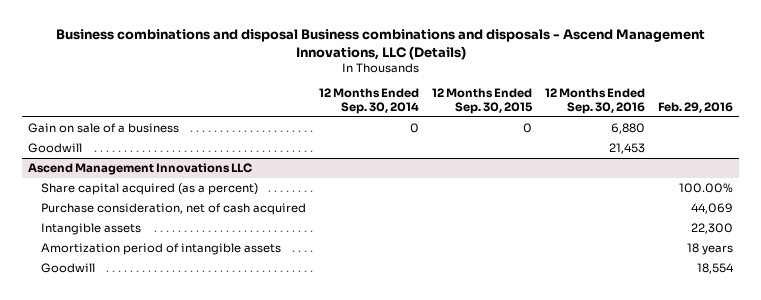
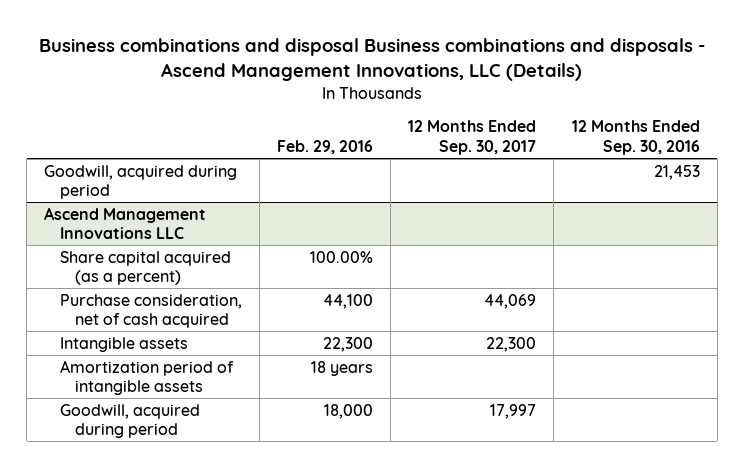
[319,88,420,114] 12 Months Ended Sep. 30, 2014 -> none
[432,88,534,114] 12 Months Ended Sep. 30, 2015 -> none
none -> [408,120,537,155] 12 Months Ended Sep. 30, 2017
[28,123,180,134] Gain on sale of a business -> none
[28,143,83,154] Goodwill -> [44,164,238,200] Goodwill, acquired during period
[691,203,734,215] 44,069 -> [322,293,373,309] 44,100
[41,263,96,274] Goodwill -> [59,403,200,439] Goodwill, acquired during period
[697,263,735,275] 18,554 -> [323,403,373,419] 18,000

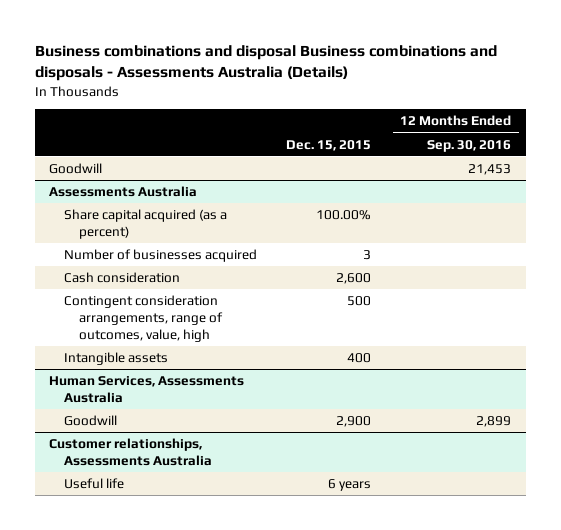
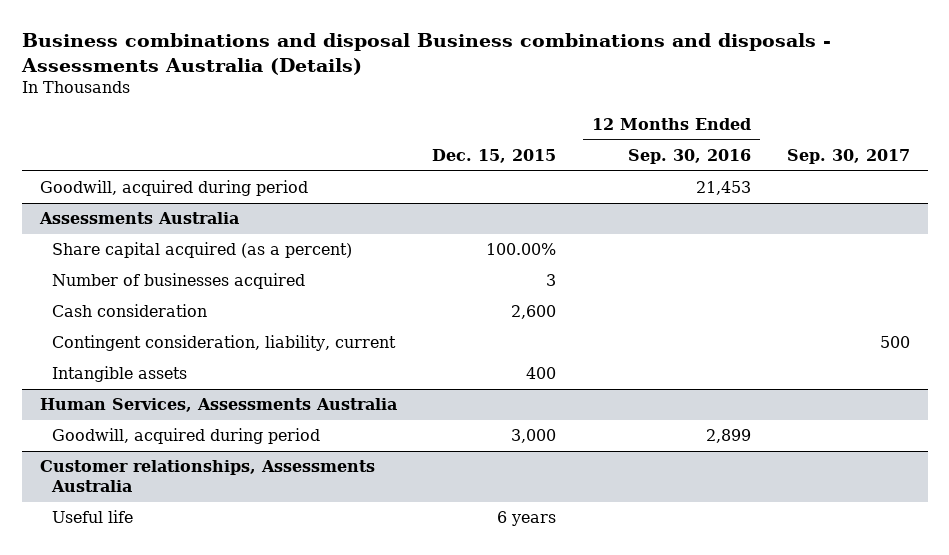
none -> [786,149,910,165] Sep. 30, 2017
[49,163,103,175] Goodwill -> [39,180,308,197] Goodwill, acquired during period
[64,295,223,342] Contingent consideration arrangements, range of outcomes, value, high -> none
none -> [52,335,397,352] Contingent consideration, liability, current
[64,415,118,427] Goodwill -> [52,428,321,445] Goodwill, acquired during period
[336,416,372,428] 2,900 -> [511,429,557,444] 3,000

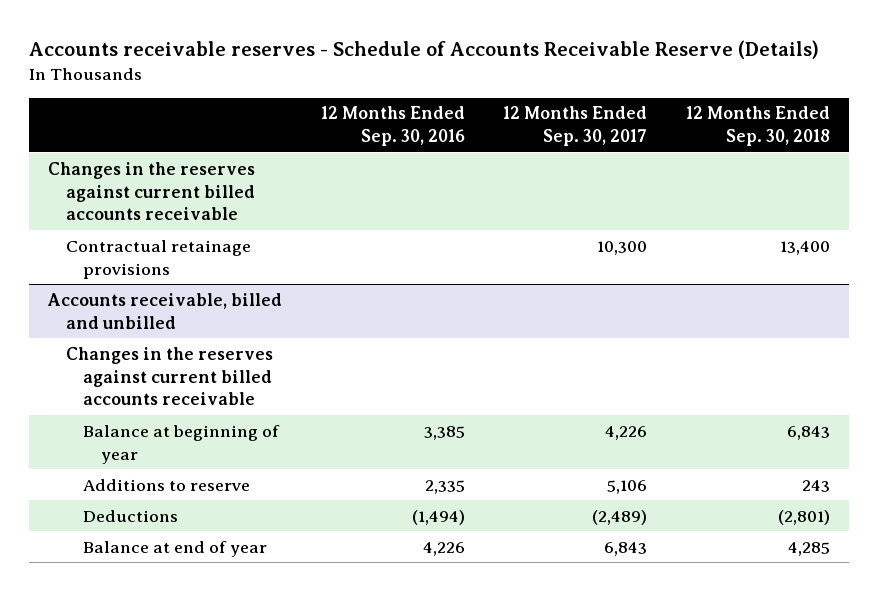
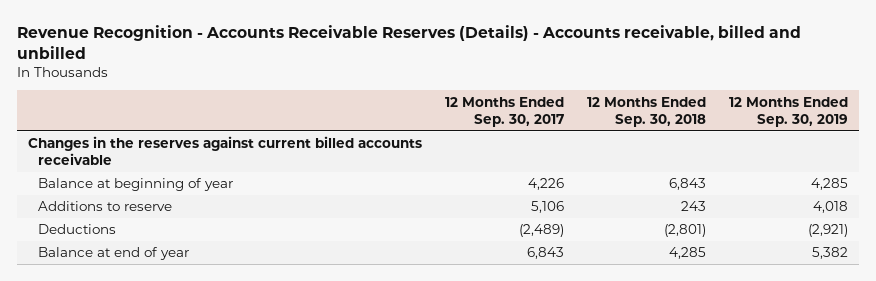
[28,40,819,60] Accounts receivable reserves - Schedule of Accounts Receivable Reserve (Details) -> [16,24,801,59] Revenue Recognition - Accounts Receivable Reserves (Details) - Accounts receivable, billed and unbilled
[320,106,465,147] 12 Months Ended Sep. 30, 2016 -> none
none -> [728,96,848,127] 12 Months Ended Sep. 30, 2019
[65,239,251,279] Contractual retainage provisions -> none
[47,292,283,329] Accounts receivable, billed and unbilled -> none
[65,346,273,406] Changes in the reserves against current billed accounts receivable -> none

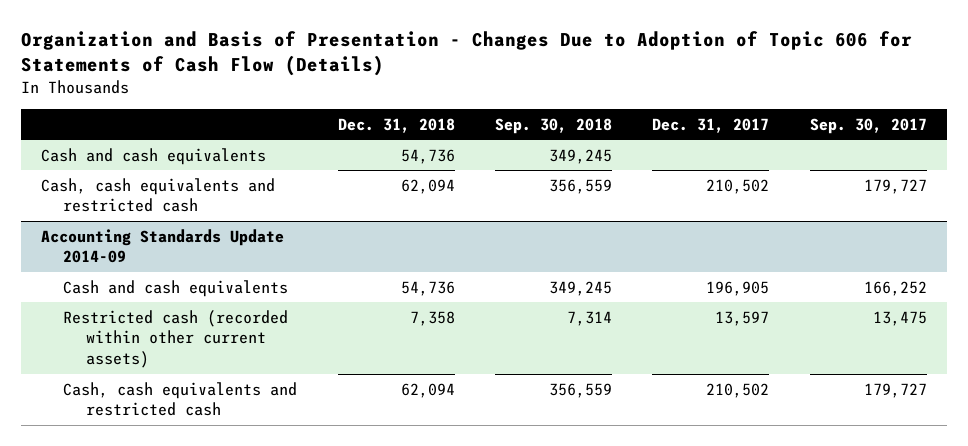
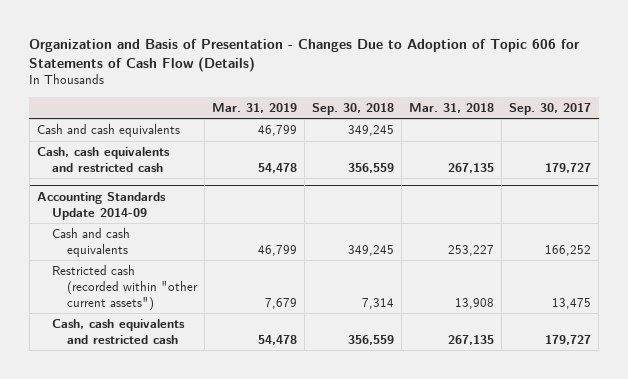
[337,117,455,133] Dec. 31, 2018 -> none
[652,117,770,133] Dec. 31, 2017 -> none
none -> [211,102,297,113] Mar. 31, 2019
none -> [408,102,494,113] Mar. 31, 2018
[63,309,289,369] Restricted cash (recorded within other current assets) -> [51,265,198,311] Restricted cash (recorded within "other current assets")

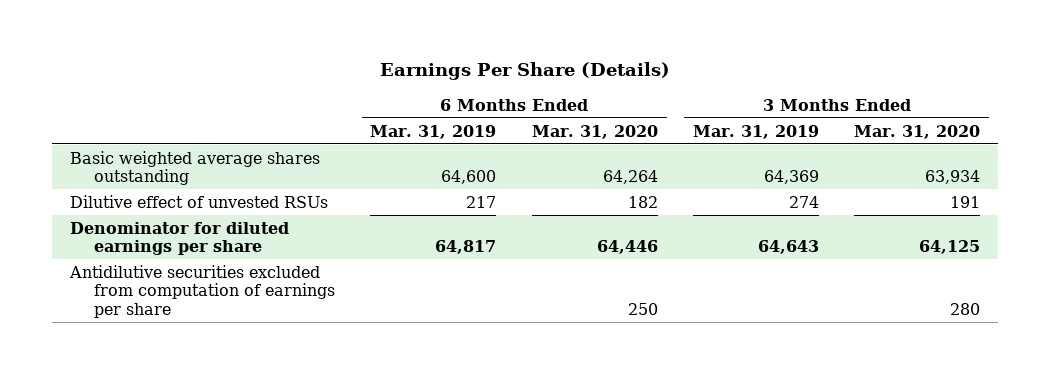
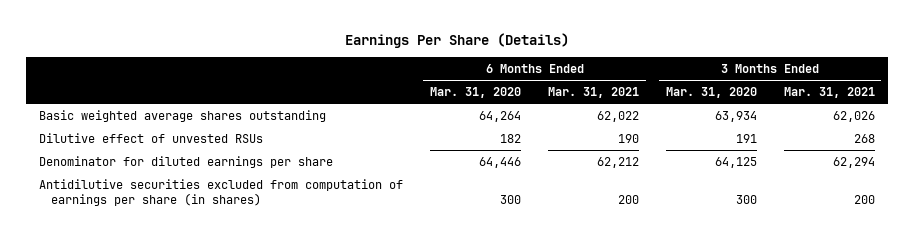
[370,124,497,139] Mar. 31, 2019 -> none
[693,124,820,139] Mar. 31, 2019 -> none
none -> [547,87,639,99] Mar. 31, 2021
none -> [783,87,875,99] Mar. 31, 2021
[68,264,336,318] Antidilutive securities excluded from computation of earnings per share -> [39,179,404,206] Antidilutive securities excluded from computation of earnings per share (in shares)
[627,302,658,315] 250 -> [500,194,522,204] 300
[950,302,981,315] 280 -> [735,194,757,204] 300

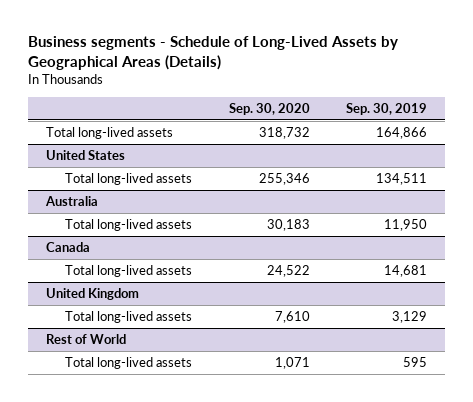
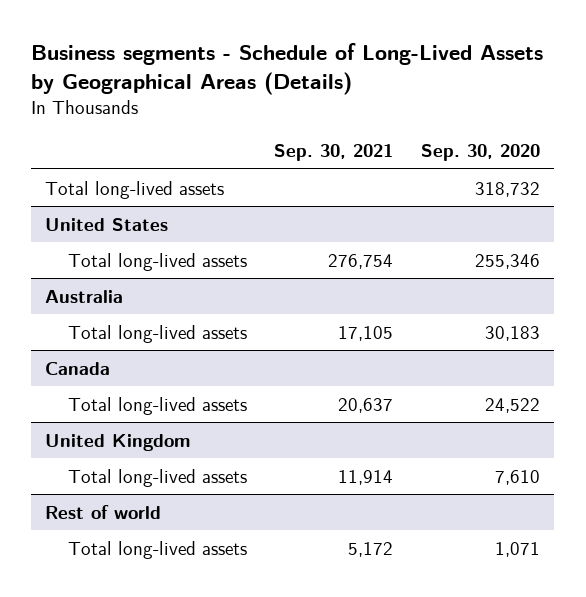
[346,103,428,116] Sep. 30, 2019 -> none
none -> [274,143,394,161] Sep. 30, 2021
[46,334,127,345] Rest of World -> [45,504,162,519] Rest of world

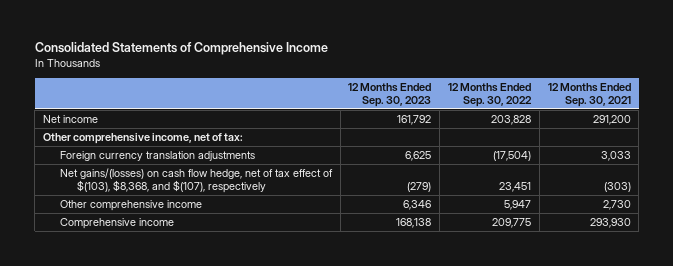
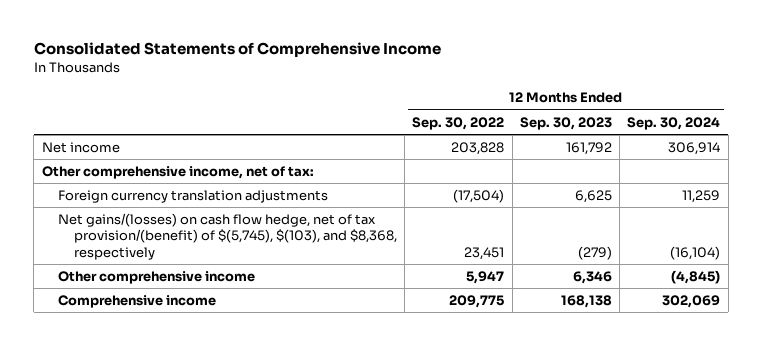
[547,82,631,107] 12 Months Ended Sep. 30, 2021 -> none
none -> [627,116,721,130] Sep. 30, 2024
[59,168,333,194] Net gains/(losses) on cash flow hedge, net of tax effect of $(103), $8,368, and $(107), respectively -> [57,213,397,260] Net gains/(losses) on cash flow hedge, net of tax provision/(benefit) of $(5,745), $(103), and $8,368, respectively

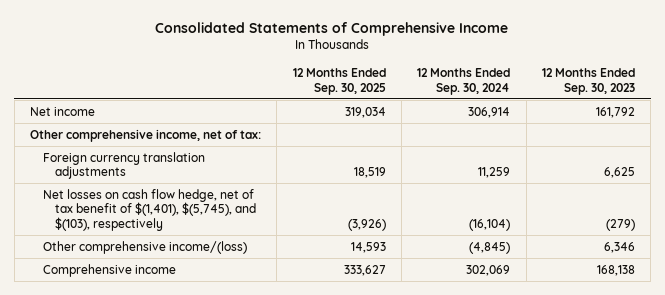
[412,116,505,130] Sep. 30, 2022 -> none
none -> [292,68,386,95] 12 Months Ended Sep. 30, 2025
[57,213,397,260] Net gains/(losses) on cash flow hedge, net of tax provision/(benefit) of $(5,745), $(103), and $8,368, respectively -> [42,188,257,231] Net losses on cash flow hedge, net of tax benefit of $(1,401), $(5,745), and $(103), respectively
[57,271,255,285] Other comprehensive income -> [42,240,247,254] Other comprehensive income/(loss)

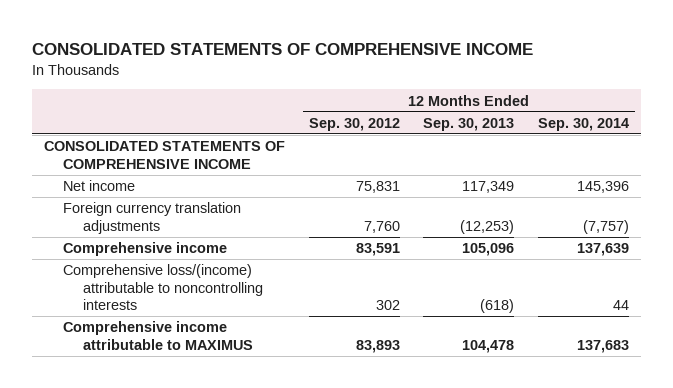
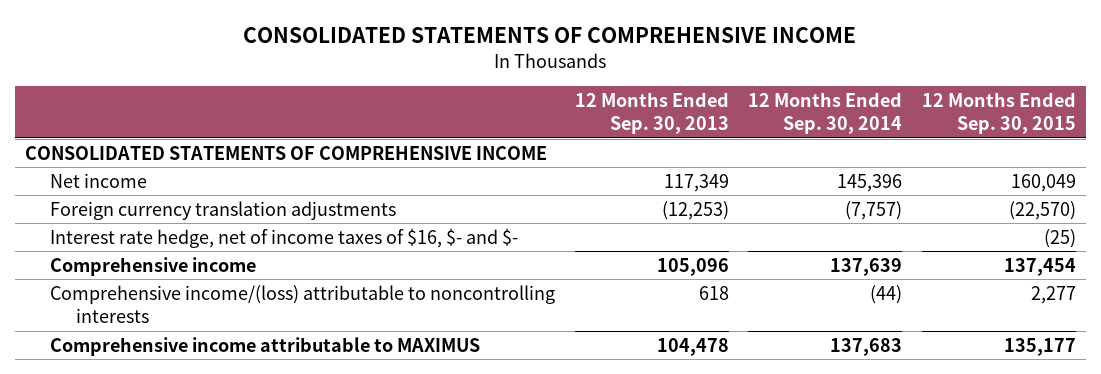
[308,117,400,131] Sep. 30, 2012 -> none
none -> [922,91,1077,135] 12 Months Ended Sep. 30, 2015
none -> [50,227,519,248] Interest rate hedge, net of income taxes of $16, $- and $-
[63,264,264,311] Comprehensive loss/(income) attributable to noncontrolling interests -> [50,284,556,324] Comprehensive income/(loss) attributable to noncontrolling interests
[480,299,515,314] (618) -> [698,285,729,300] 618
[613,300,630,311] 44 -> [870,284,903,304] (44)

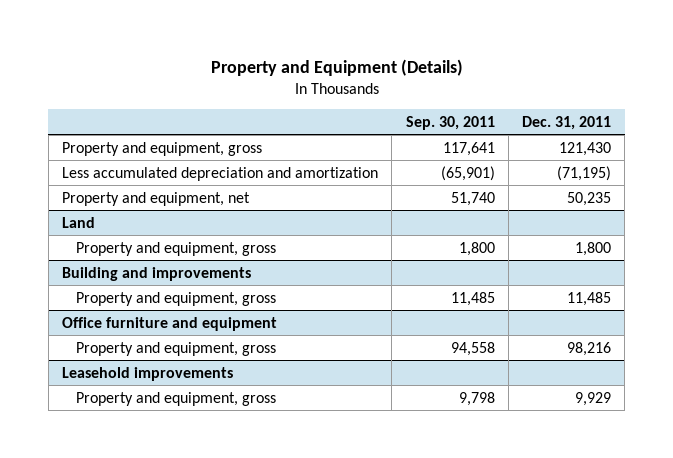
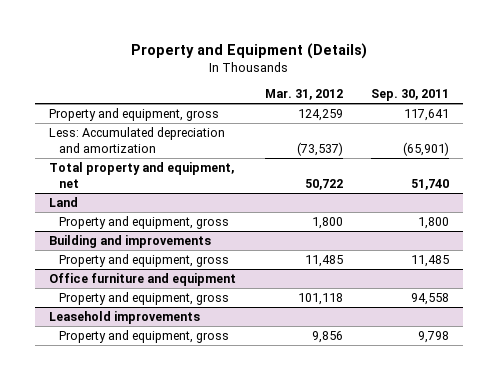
[522,116,612,131] Dec. 31, 2011 -> none
none -> [264,89,343,101] Mar. 31, 2012
[62,166,379,181] Less accumulated depreciation and amortization -> [49,126,226,153] Less: Accumulated depreciation and amortization
[62,191,251,206] Property and equipment, net -> [49,161,235,188] Total property and equipment, net

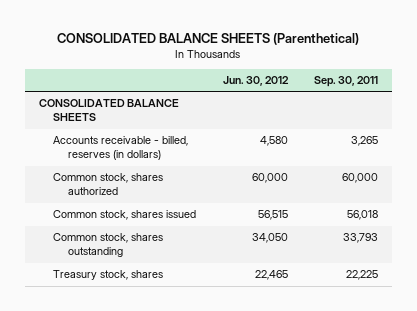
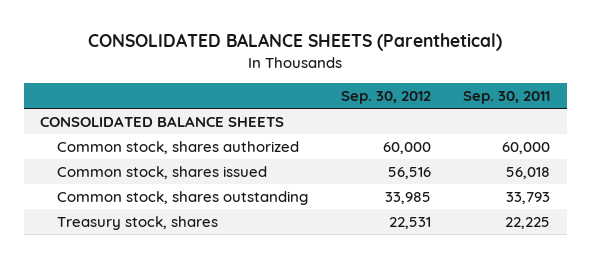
[222,76,289,87] Jun. 30, 2012 -> none
none -> [340,90,431,104] Sep. 30, 2012
[53,136,189,161] Accounts receivable - billed, reserves (in dollars) -> none

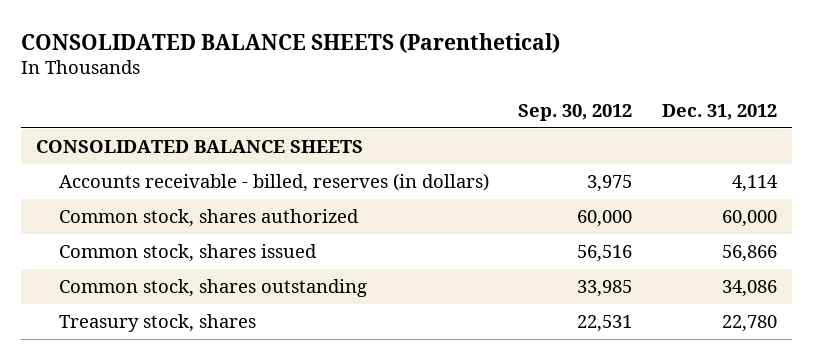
[463,90,551,104] Sep. 30, 2011 -> none
none -> [662,103,778,120] Dec. 31, 2012
none -> [58,173,489,193] Accounts receivable - billed, reserves (in dollars)

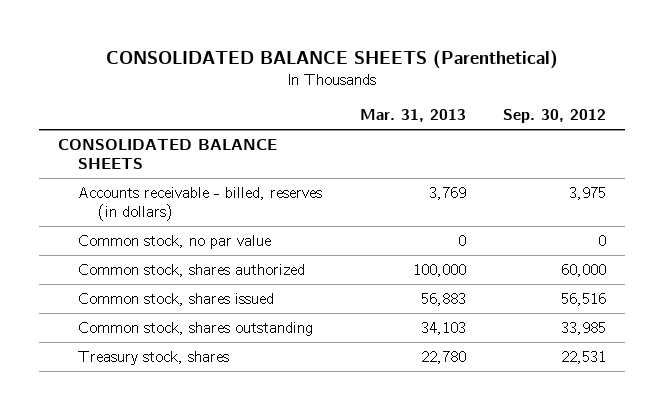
[662,103,778,120] Dec. 31, 2012 -> none
none -> [359,109,466,123] Mar. 31, 2013
none -> [78,234,272,249] Common stock, no par value

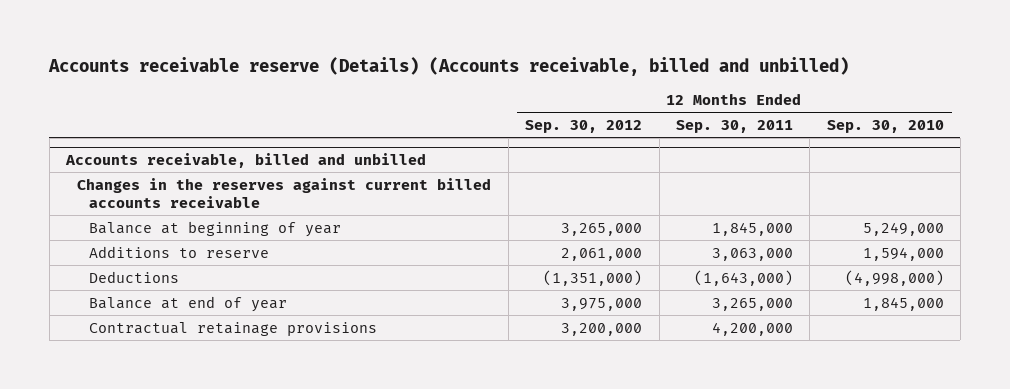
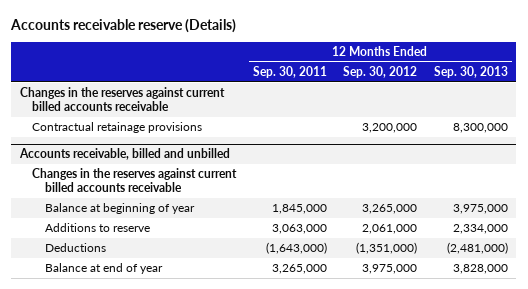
[48,57,850,77] Accounts receivable reserve (Details) (Accounts receivable, billed and unbilled) -> [10,18,237,33] Accounts receivable reserve (Details)
[826,119,944,133] Sep. 30, 2010 -> none
none -> [433,65,508,78] Sep. 30, 2013
none -> [19,87,225,112] Changes in the reserves against current billed accounts receivable
none -> [32,122,203,134] Contractual retainage provisions
[88,321,377,336] Contractual retainage provisions -> none

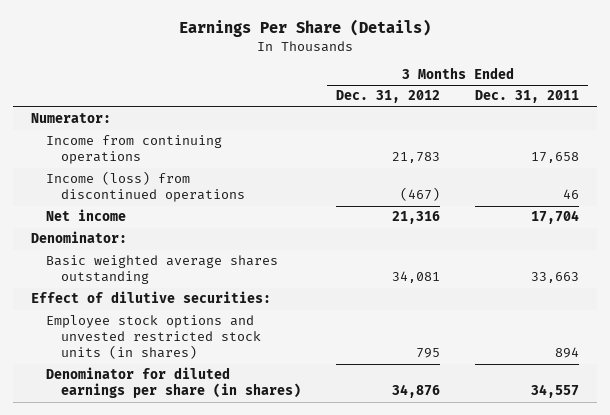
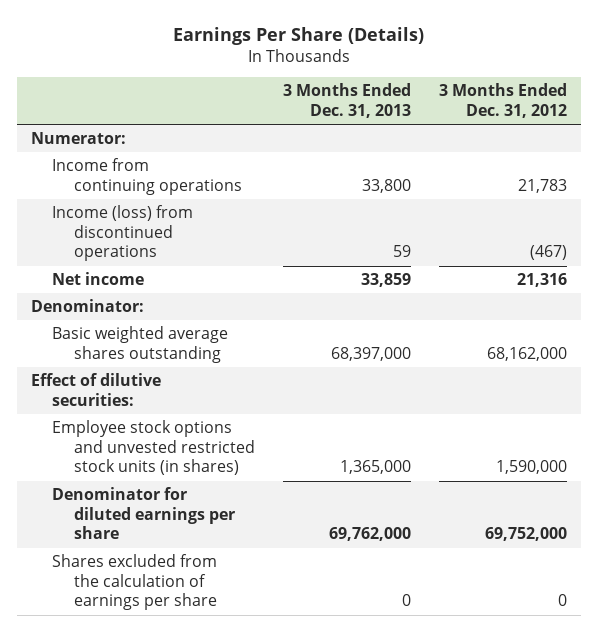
[475,90,580,104] Dec. 31, 2011 -> none
none -> [282,83,411,119] 3 Months Ended Dec. 31, 2013
[392,271,441,284] 34,081 -> [486,346,567,361] 68,162,000
[416,348,441,359] 795 -> [495,460,567,475] 1,590,000
[45,367,301,399] Denominator for diluted earnings per share (in shares) -> [52,487,235,540] Denominator for diluted earnings per share
[392,384,441,399] 34,876 -> [484,527,567,542] 69,752,000
none -> [52,554,218,611] Shares excluded from the calculation of earnings per share

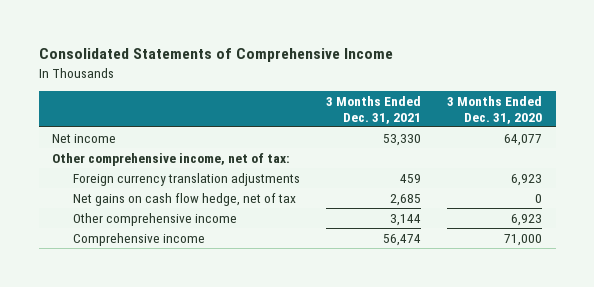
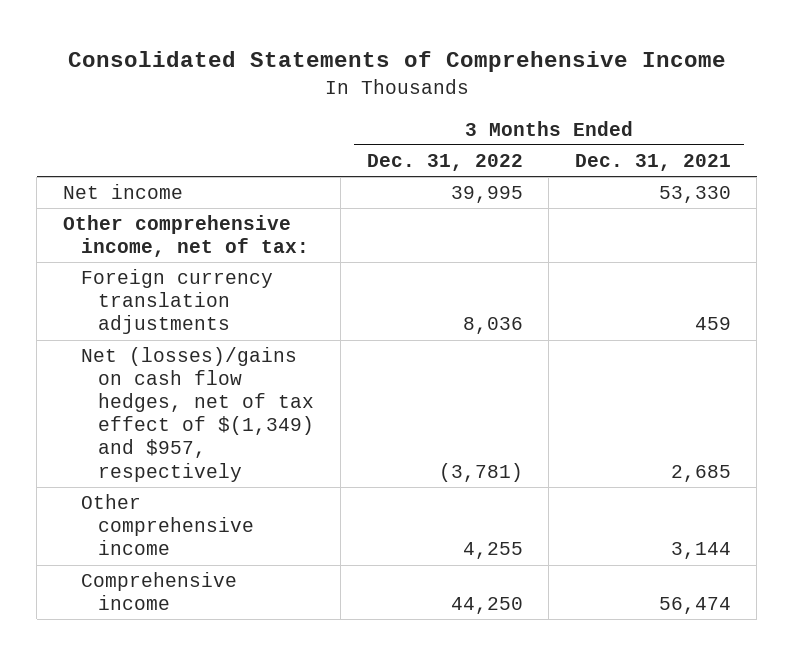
[447,95,543,124] 3 Months Ended Dec. 31, 2020 -> none
none -> [366,154,523,172] Dec. 31, 2022
[73,192,297,206] Net gains on cash flow hedge, net of tax -> [80,347,315,482] Net (losses)/gains on cash flow hedges, net of tax effect of $(1,349) and $957, respectively

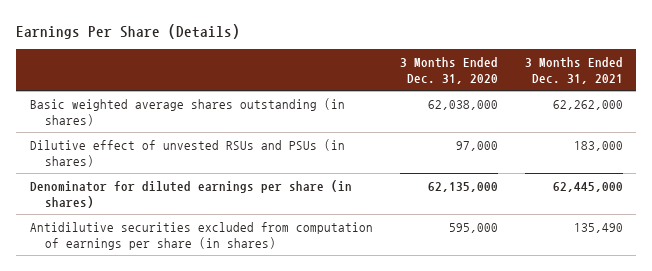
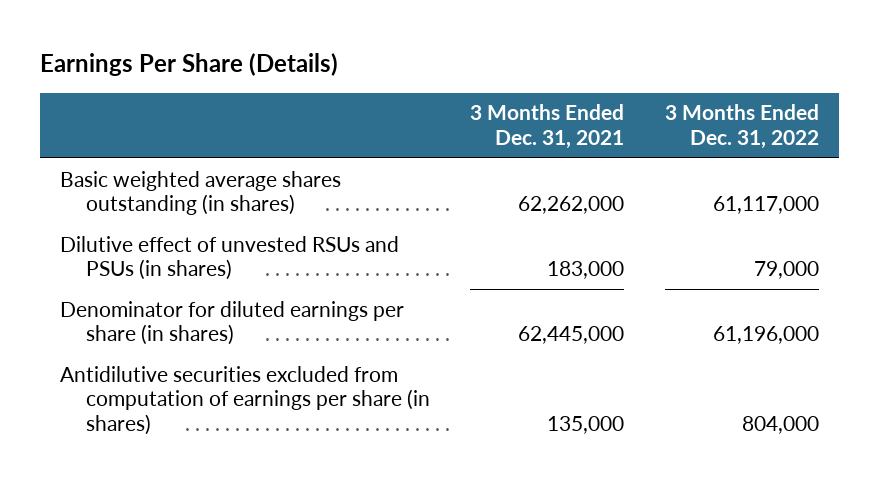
[399,57,498,84] 3 Months Ended Dec. 31, 2020 -> none
none -> [664,104,819,150] 3 Months Ended Dec. 31, 2022
[573,222,623,233] 135,490 -> [547,415,625,434] 135,000

